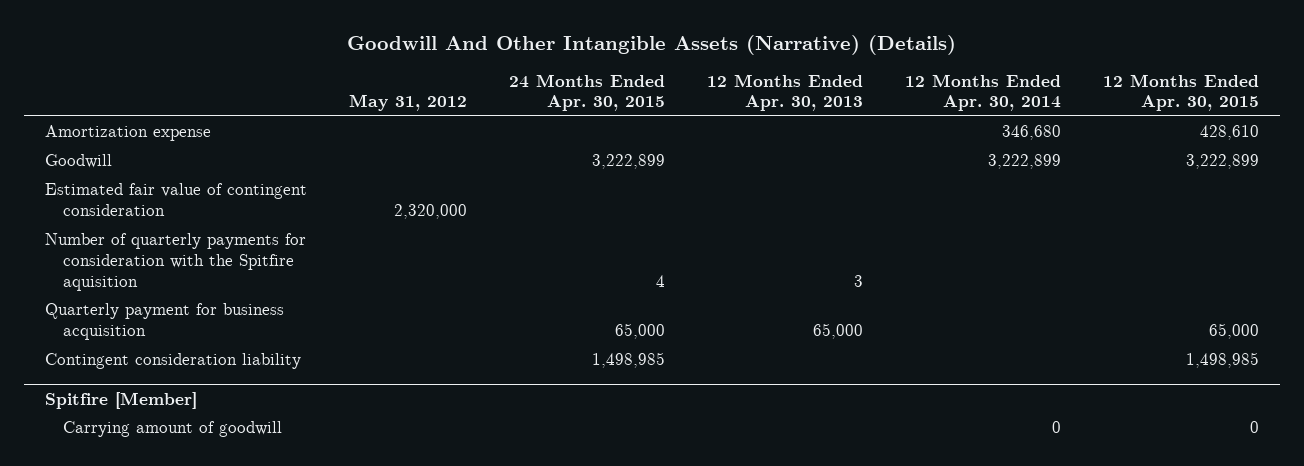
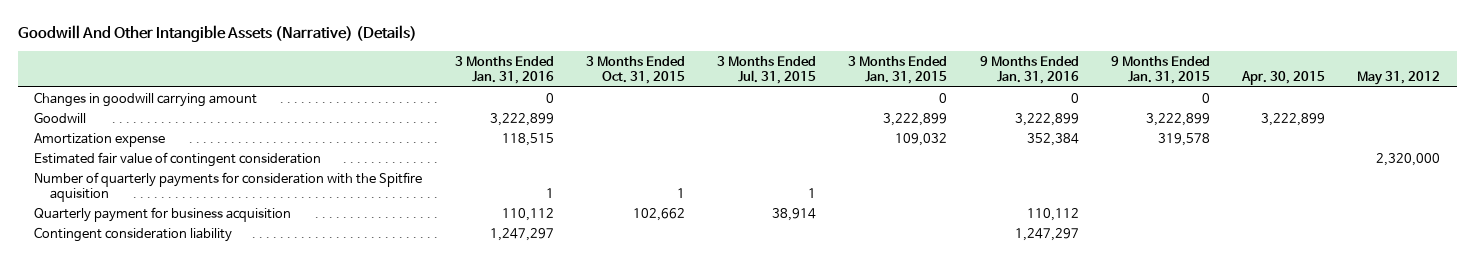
[508,73,665,112] 24 Months Ended Apr. 30, 2015 -> none
[706,73,863,112] 12 Months Ended Apr. 30, 2013 -> none
[905,73,1062,112] 12 Months Ended Apr. 30, 2014 -> none
[1103,73,1260,112] 12 Months Ended Apr. 30, 2015 -> none
none -> [454,56,554,85] 3 Months Ended Jan. 31, 2016
none -> [585,56,685,85] 3 Months Ended Oct. 31, 2015
none -> [717,56,817,85] 3 Months Ended Jul. 31, 2015
none -> [848,56,948,85] 3 Months Ended Jan. 31, 2015
none -> [979,56,1079,85] 9 Months Ended Jan. 31, 2016
none -> [1110,56,1210,85] 9 Months Ended Jan. 31, 2015
none -> [1241,71,1326,86] Apr. 30, 2015
none -> [34,91,258,107] Changes in goodwill carrying amount
[44,125,211,142] Amortization expense -> [34,132,166,147] Amortization expense
[44,391,197,409] Spitfire [Member] -> none
[63,421,283,438] Carrying amount of goodwill -> none

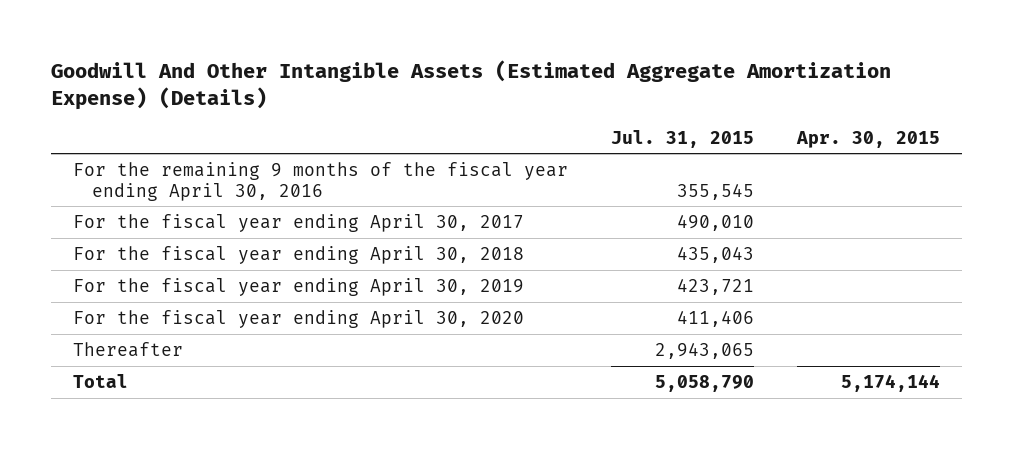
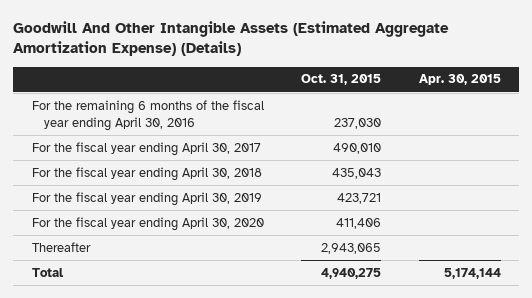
[610,129,754,148] Jul. 31, 2015 -> none
none -> [301,74,382,86] Oct. 31, 2015
[72,161,568,201] For the remaining 9 months of the fiscal year ending April 30, 2016 -> [31,99,264,131] For the remaining 6 months of the fiscal year ending April 30, 2016

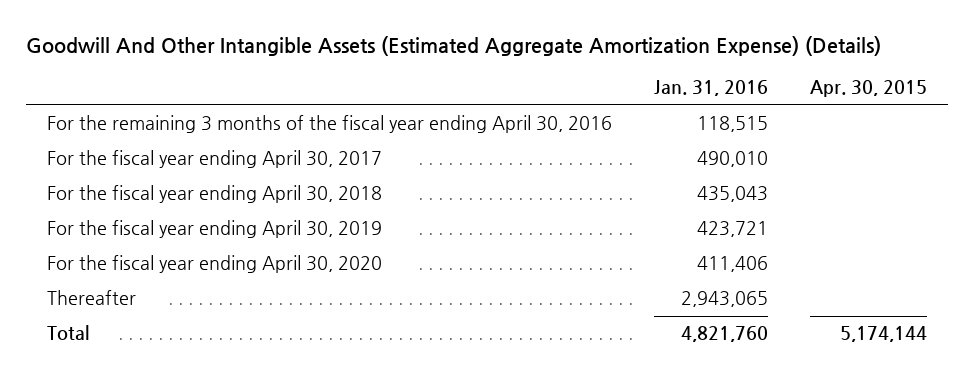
[301,74,382,86] Oct. 31, 2015 -> none
none -> [653,80,768,97] Jan. 31, 2016
[31,99,264,131] For the remaining 6 months of the fiscal year ending April 30, 2016 -> [46,115,612,134] For the remaining 3 months of the fiscal year ending April 30, 2016

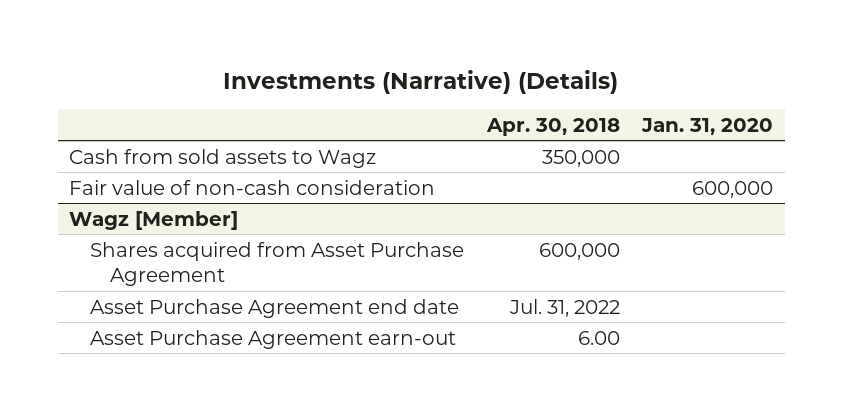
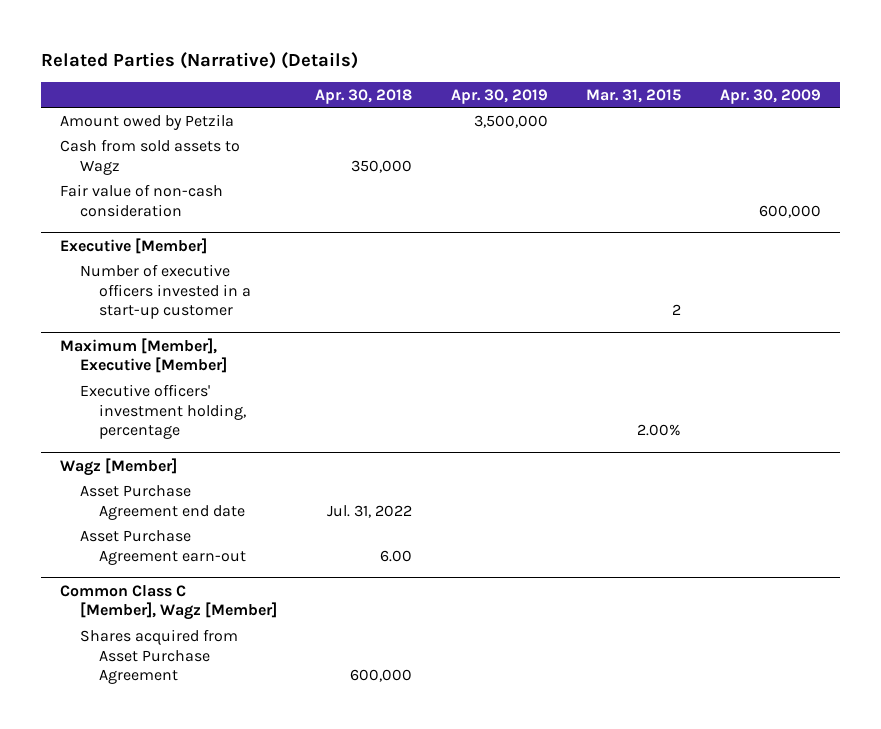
[223,70,619,95] Investments (Narrative) (Details) -> [40,51,358,69] Related Parties (Narrative) (Details)
[641,117,774,135] Jan. 31, 2020 -> none
none -> [450,88,548,104] Apr. 30, 2019
none -> [586,88,682,103] Mar. 31, 2015
none -> [719,88,821,104] Apr. 30, 2009
none -> [60,113,235,130] Amount owed by Petzila
none -> [60,237,208,254] Executive [Member]
none -> [79,263,252,320] Number of executive officers invested in a start-up customer
none -> [60,337,227,374] Maximum [Member], Executive [Member]
none -> [79,383,247,440] Executive officers' investment holding, percentage
[89,241,464,287] Shares acquired from Asset Purchase Agreement -> none
none -> [60,584,277,621] Common Class C [Member], Wagz [Member]
none -> [79,628,238,685] Shares acquired from Asset Purchase Agreement

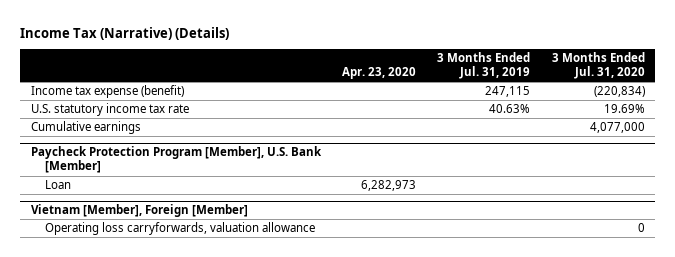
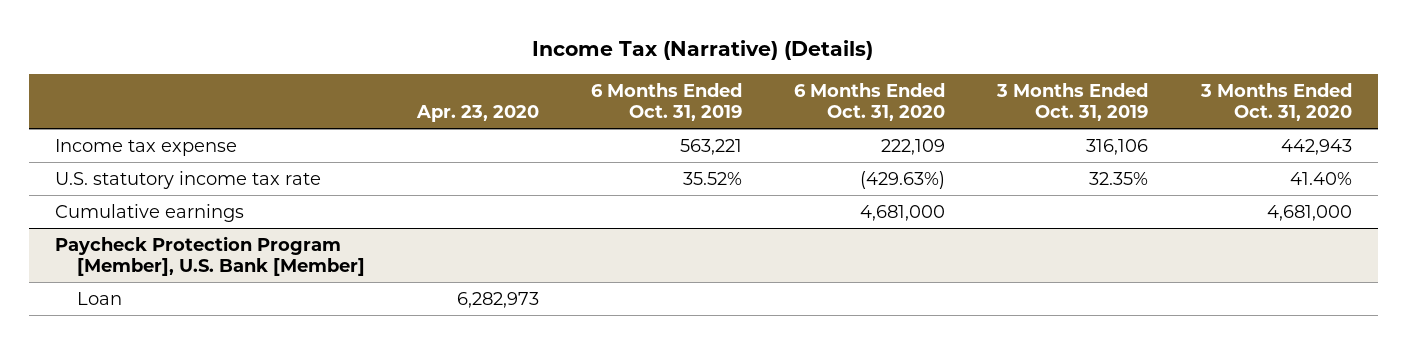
[437,52,531,80] 3 Months Ended Jul. 31, 2019 -> none
[551,52,645,80] 3 Months Ended Jul. 31, 2020 -> none
none -> [591,82,743,121] 6 Months Ended Oct. 31, 2019
none -> [794,82,946,121] 6 Months Ended Oct. 31, 2020
none -> [996,82,1149,121] 3 Months Ended Oct. 31, 2019
none -> [1199,82,1352,121] 3 Months Ended Oct. 31, 2020
[30,85,184,99] Income tax expense (benefit) -> [54,138,237,156] Income tax expense
[30,204,248,218] Vietnam [Member], Foreign [Member] -> none
[44,222,315,236] Operating loss carryforwards, valuation allowance -> none

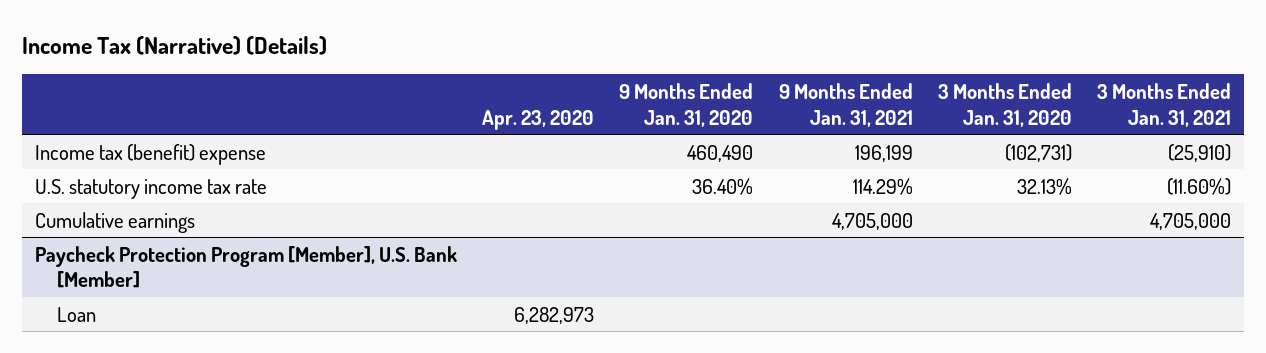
[591,82,743,121] 6 Months Ended Oct. 31, 2019 -> none
[794,82,946,121] 6 Months Ended Oct. 31, 2020 -> none
[996,82,1149,121] 3 Months Ended Oct. 31, 2019 -> none
[1199,82,1352,121] 3 Months Ended Oct. 31, 2020 -> none
none -> [619,82,754,127] 9 Months Ended Jan. 31, 2020
none -> [778,82,913,127] 9 Months Ended Jan. 31, 2021
none -> [937,82,1072,127] 3 Months Ended Jan. 31, 2020
none -> [1097,82,1232,127] 3 Months Ended Jan. 31, 2021
[54,138,237,156] Income tax expense -> [34,143,266,165] Income tax (benefit) expense

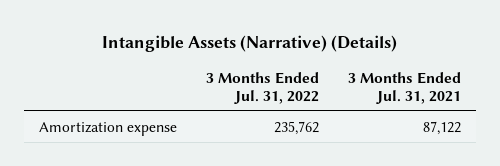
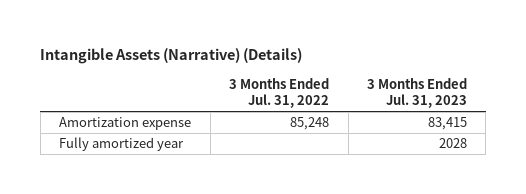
[348,71,462,104] 3 Months Ended Jul. 31, 2021 -> none
none -> [366,77,467,109] 3 Months Ended Jul. 31, 2023
[273,120,319,135] 235,762 -> [290,117,330,131] 85,248
none -> [59,137,185,152] Fully amortized year

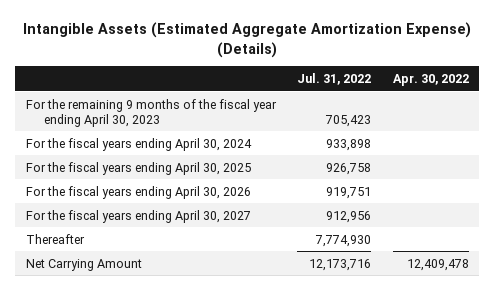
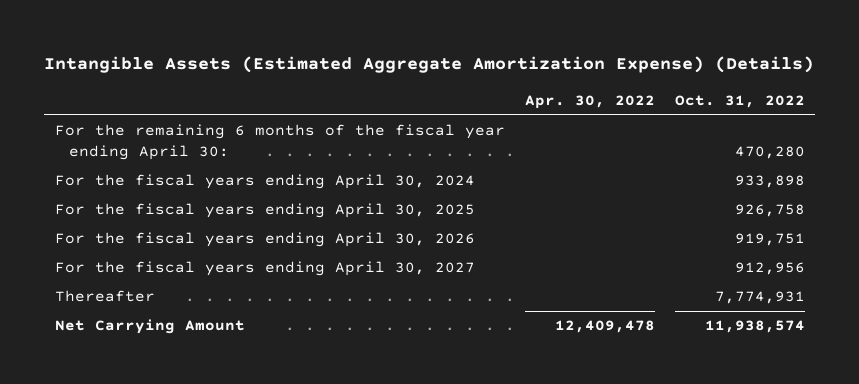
[297,72,372,85] Jul. 31, 2022 -> none
none -> [674,94,805,108] Oct. 31, 2022
[25,98,277,127] For the remaining 9 months of the fiscal year ending April 30, 2023 -> [54,124,505,160] For the remaining 6 months of the fiscal year ending April 30:

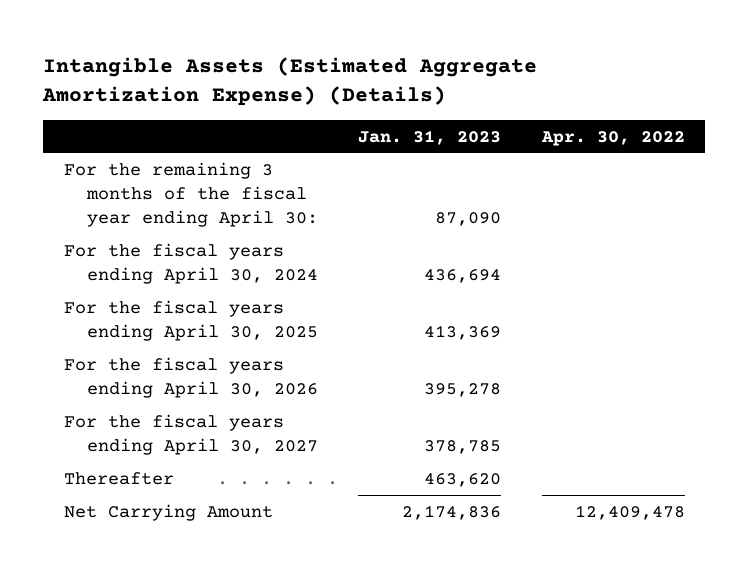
[674,94,805,108] Oct. 31, 2022 -> none
none -> [358,129,502,145] Jan. 31, 2023
[54,124,505,160] For the remaining 6 months of the fiscal year ending April 30: -> [63,161,318,227] For the remaining 3 months of the fiscal year ending April 30:

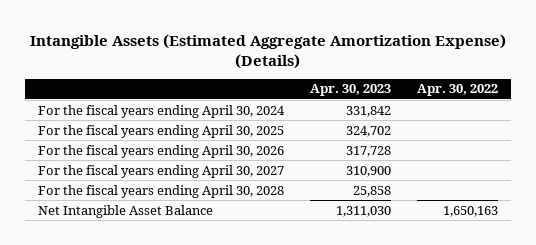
[358,129,502,145] Jan. 31, 2023 -> none
none -> [310,84,392,97] Apr. 30, 2023
[63,161,318,227] For the remaining 3 months of the fiscal year ending April 30: -> none
[63,471,174,485] Thereafter -> none
[63,503,273,521] Net Carrying Amount -> none
none -> [38,184,285,198] For the fiscal years ending April 30, 2028
none -> [38,204,214,218] Net Intangible Asset Balance

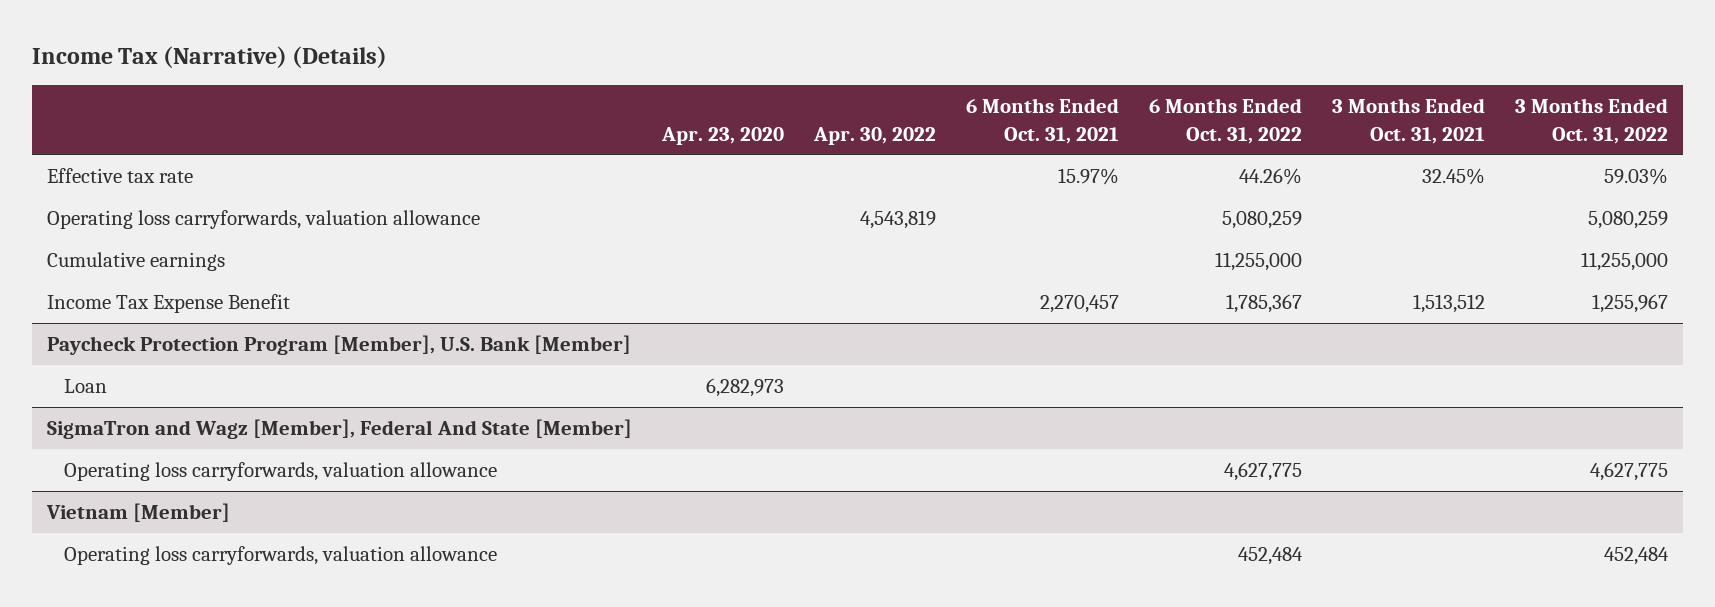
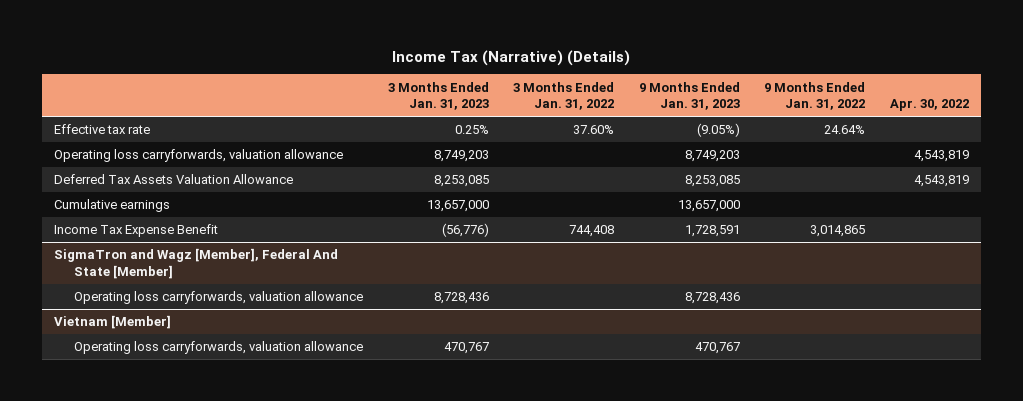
[660,126,784,145] Apr. 23, 2020 -> none
[965,98,1119,144] 6 Months Ended Oct. 31, 2021 -> none
[1148,98,1302,144] 6 Months Ended Oct. 31, 2022 -> none
[1331,98,1485,144] 3 Months Ended Oct. 31, 2021 -> none
[1515,98,1669,144] 3 Months Ended Oct. 31, 2022 -> none
none -> [387,81,489,111] 3 Months Ended Jan. 31, 2023
none -> [513,81,615,111] 3 Months Ended Jan. 31, 2022
none -> [638,81,740,111] 9 Months Ended Jan. 31, 2023
none -> [764,81,866,111] 9 Months Ended Jan. 31, 2022
none -> [53,174,293,185] Deferred Tax Assets Valuation Allowance
[46,335,631,356] Paycheck Protection Program [Member], U.S. Bank [Member] -> none
[63,379,107,394] Loan -> none

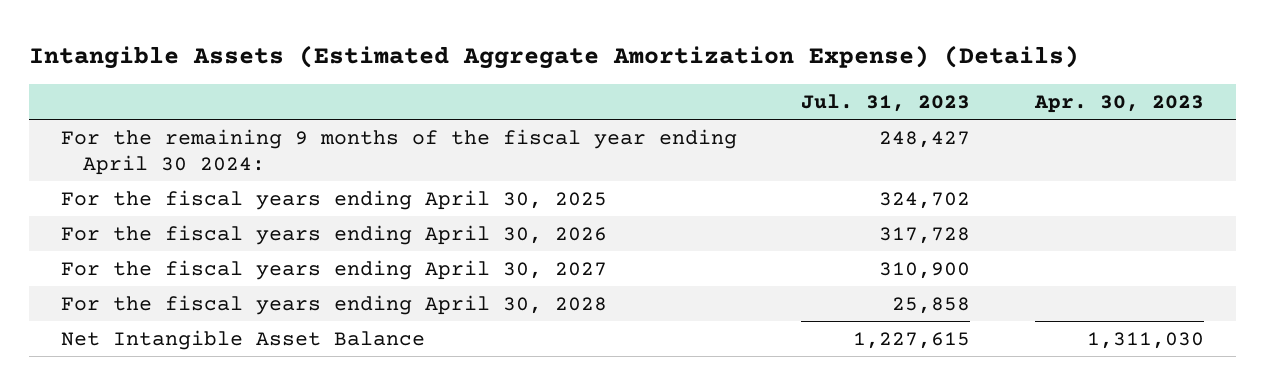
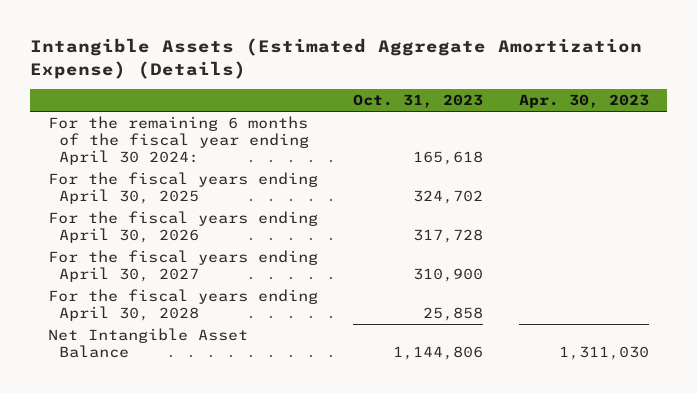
[801,93,971,112] Jul. 31, 2023 -> none
none -> [353,94,484,109] Oct. 31, 2023
[61,128,738,176] For the remaining 9 months of the fiscal year ending April 30 2024: -> [47,116,310,166] For the remaining 6 months of the fiscal year ending April 30 2024:

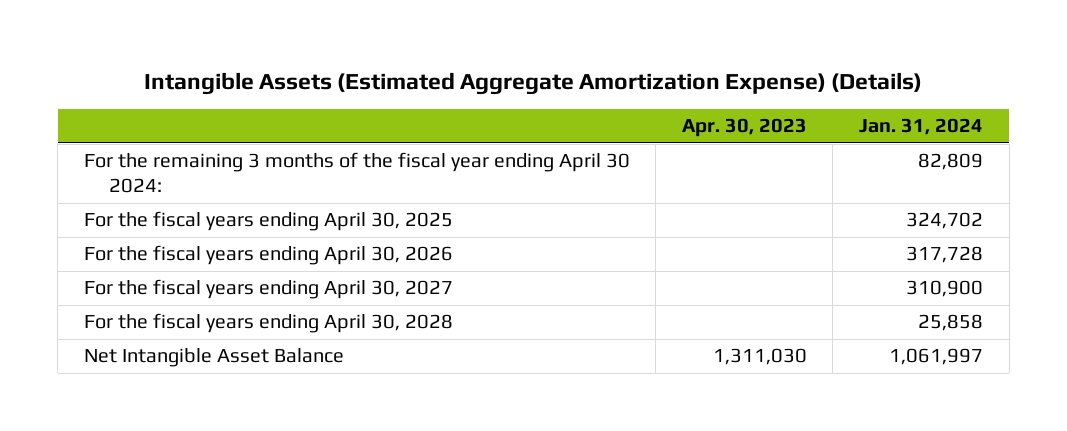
[353,94,484,109] Oct. 31, 2023 -> none
none -> [859,118,984,136] Jan. 31, 2024
[47,116,310,166] For the remaining 6 months of the fiscal year ending April 30 2024: -> [83,152,630,194] For the remaining 3 months of the fiscal year ending April 30 2024:

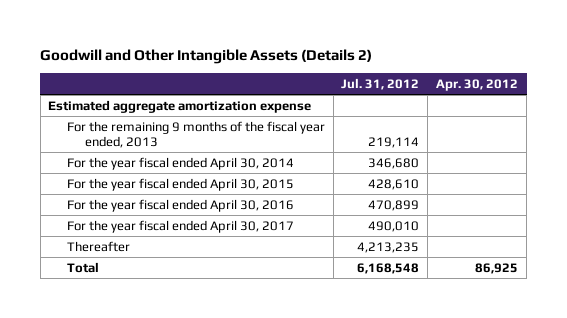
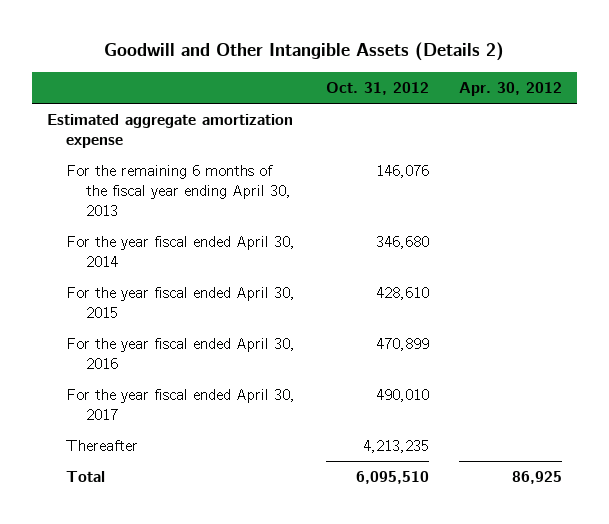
[341,77,420,90] Jul. 31, 2012 -> none
none -> [325,82,429,96] Oct. 31, 2012
[66,120,325,148] For the remaining 9 months of the fiscal year ended, 2013 -> [66,165,291,216] For the remaining 6 months of the fiscal year ending April 30, 2013

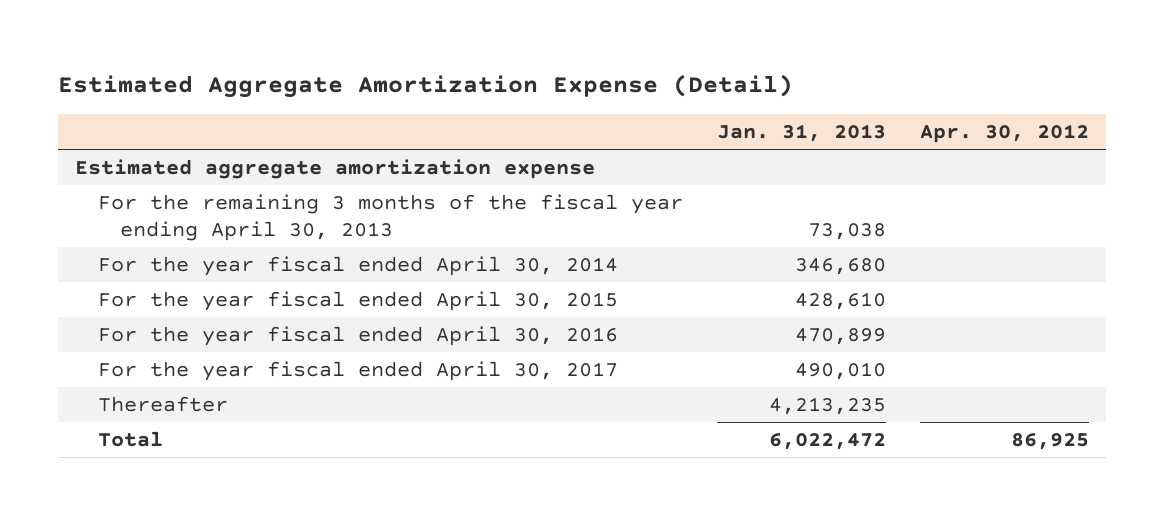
[104,42,505,62] Goodwill and Other Intangible Assets (Details 2) -> [58,74,794,99] Estimated Aggregate Amortization Expense (Detail)
[325,82,429,96] Oct. 31, 2012 -> none
none -> [716,124,886,143] Jan. 31, 2013
[66,165,291,216] For the remaining 6 months of the fiscal year ending April 30, 2013 -> [97,193,683,241] For the remaining 3 months of the fiscal year ending April 30, 2013

